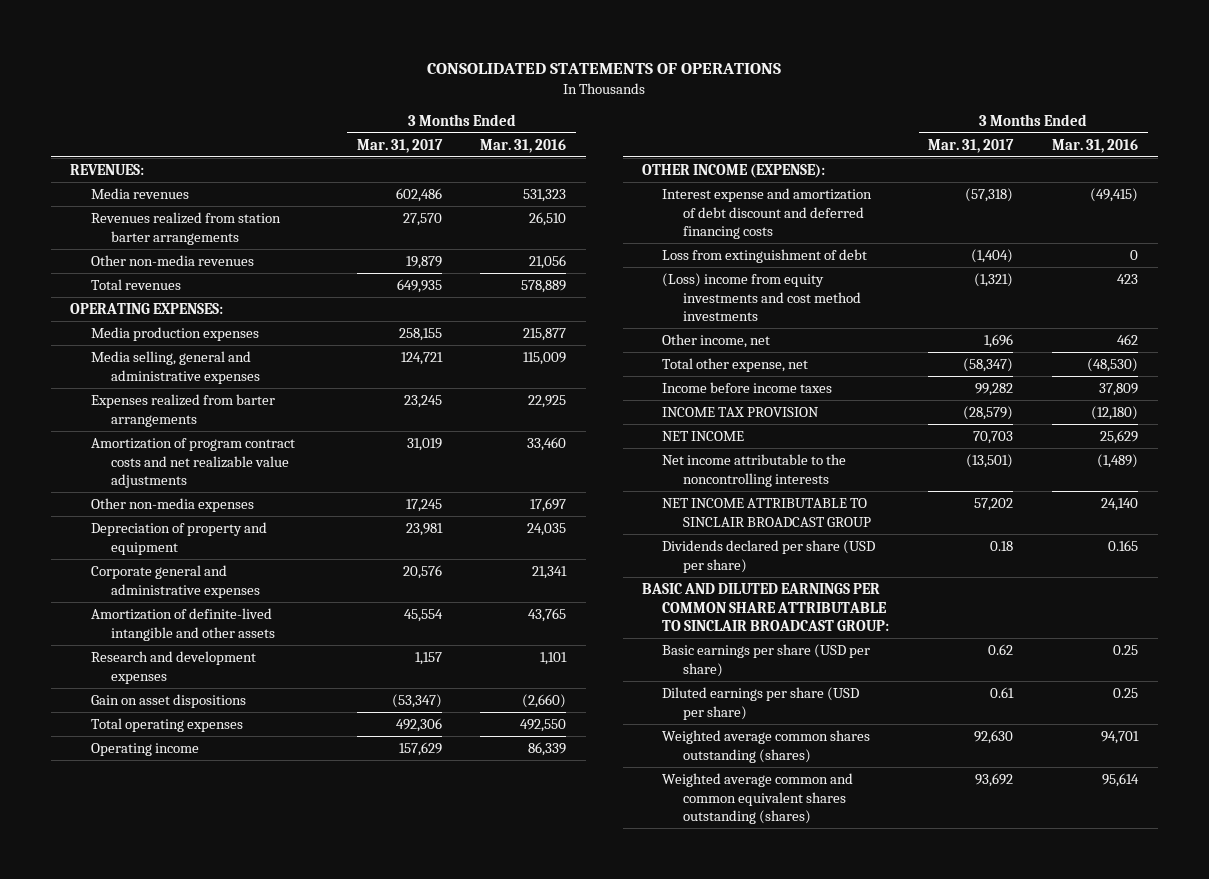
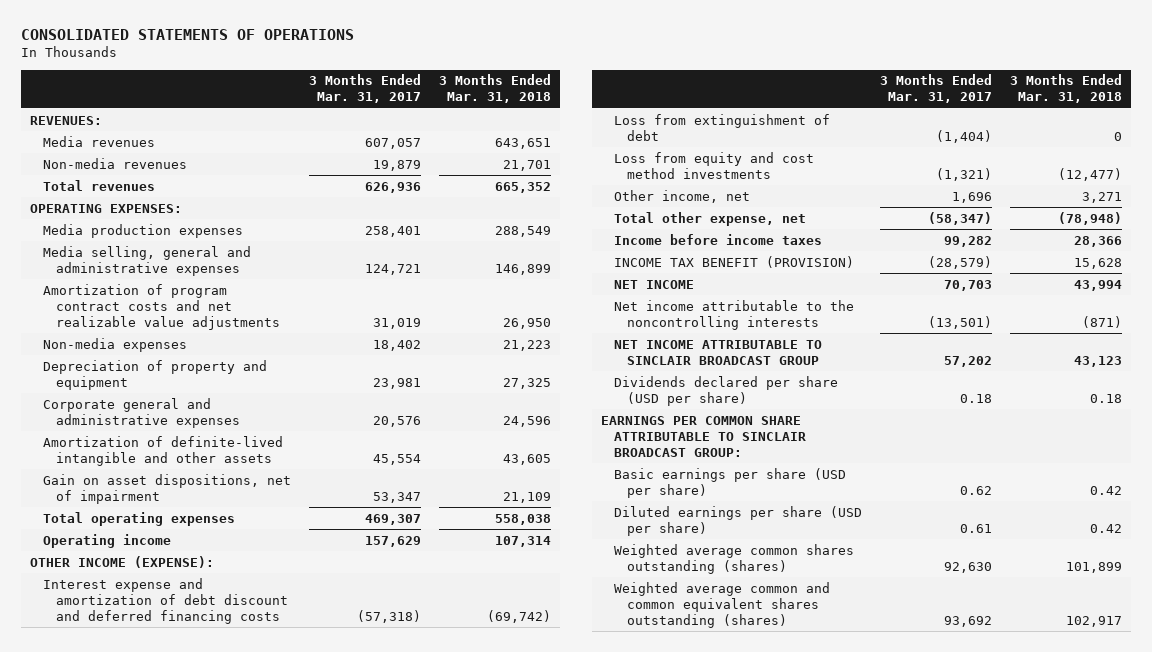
[480,138,567,153] Mar. 31, 2016 -> none
none -> [439,74,552,104] 3 Months Ended Mar. 31, 2018
[90,212,281,245] Revenues realized from station barter arrangements -> none
[395,188,442,203] 602,486 -> [364,137,421,149] 607,057
[90,255,254,267] Other non-media revenues -> [42,157,187,169] Non-media revenues
[396,279,442,294] 649,935 -> [364,181,421,193] 626,936
[398,328,442,342] 258,155 -> [364,225,421,237] 258,401
[90,394,275,427] Expenses realized from barter arrangements -> none
[90,498,254,513] Other non-media expenses -> [42,337,187,352] Non-media expenses
[405,499,442,513] 17,245 -> [372,339,421,351] 18,402
[90,651,256,684] Research and development expenses -> none
[90,694,246,709] Gain on asset dispositions -> [42,473,291,504] Gain on asset dispositions, net of impairment
[391,694,442,709] (53,347) -> [372,491,421,503] 53,347
[395,718,442,733] 492,306 -> [364,513,421,525] 469,307
[662,273,861,322] (Loss) income from equity investments and cost method investments -> [613,151,814,179] Loss from equity and cost method investments
[662,407,820,418] INCOME TAX PROVISION -> [613,255,854,268] INCOME TAX BENEFIT (PROVISION)
[642,583,890,632] BASIC AND DILUTED EARNINGS PER COMMON SHARE ATTRIBUTABLE TO SINCLAIR BROADCAST GROUP: -> [600,415,806,457] EARNINGS PER COMMON SHARE ATTRIBUTABLE TO SINCLAIR BROADCAST GROUP:

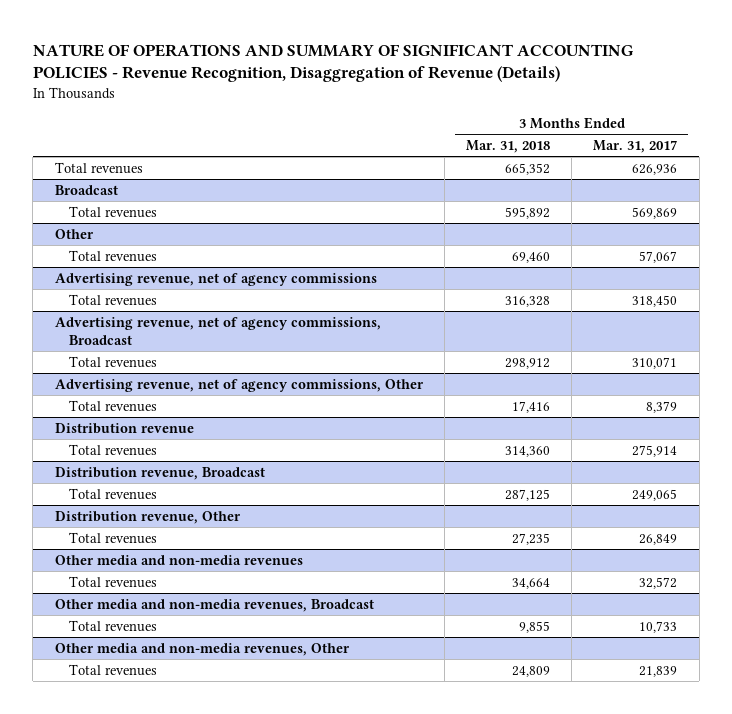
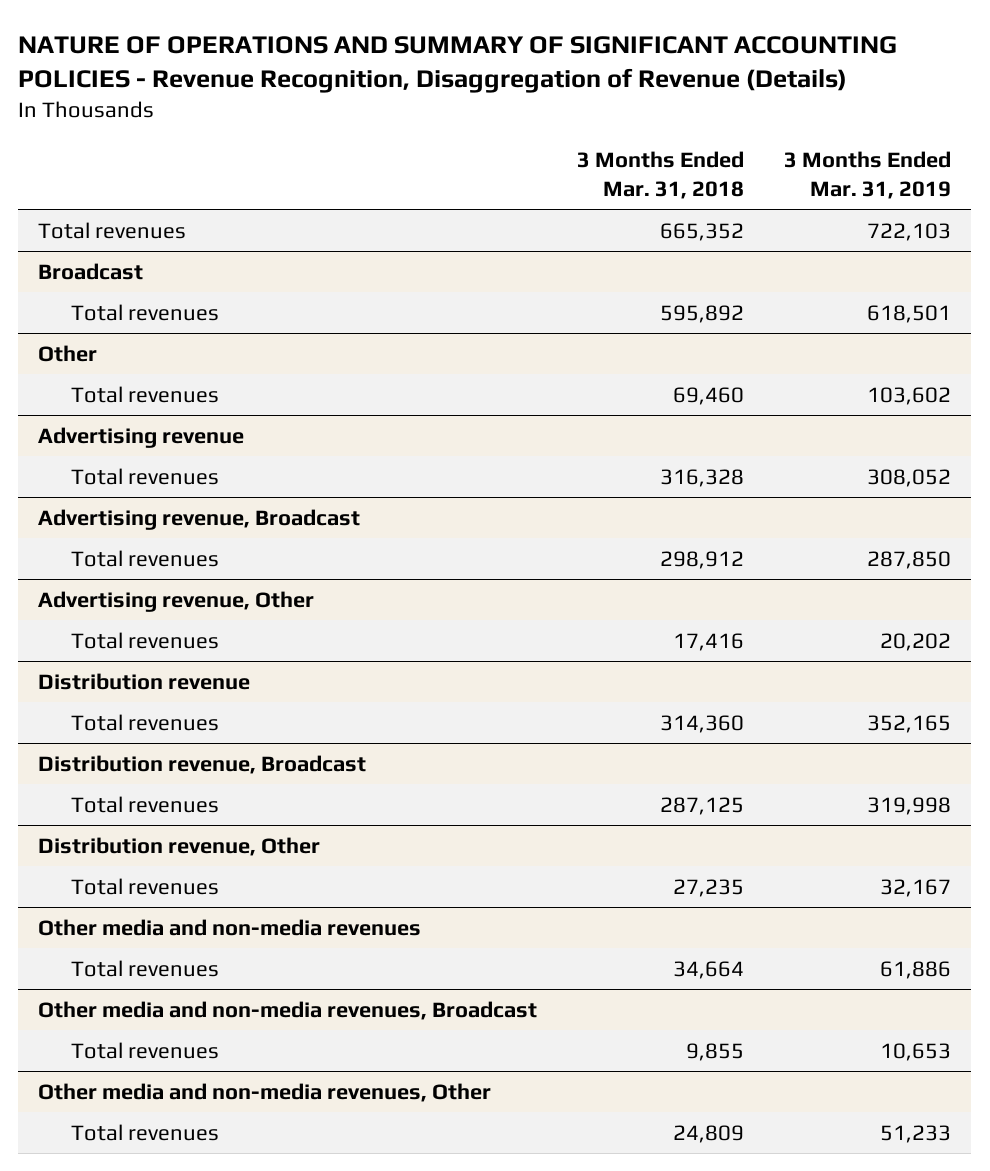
[593,140,678,154] Mar. 31, 2017 -> none
none -> [784,151,952,199] 3 Months Ended Mar. 31, 2019
[54,272,377,286] Advertising revenue, net of agency commissions -> [38,426,245,448] Advertising revenue
[54,316,381,345] Advertising revenue, net of agency commissions, Broadcast -> none
none -> [38,508,361,530] Advertising revenue, Broadcast
[54,378,424,392] Advertising revenue, net of agency commissions, Other -> none
none -> [38,590,315,612] Advertising revenue, Other

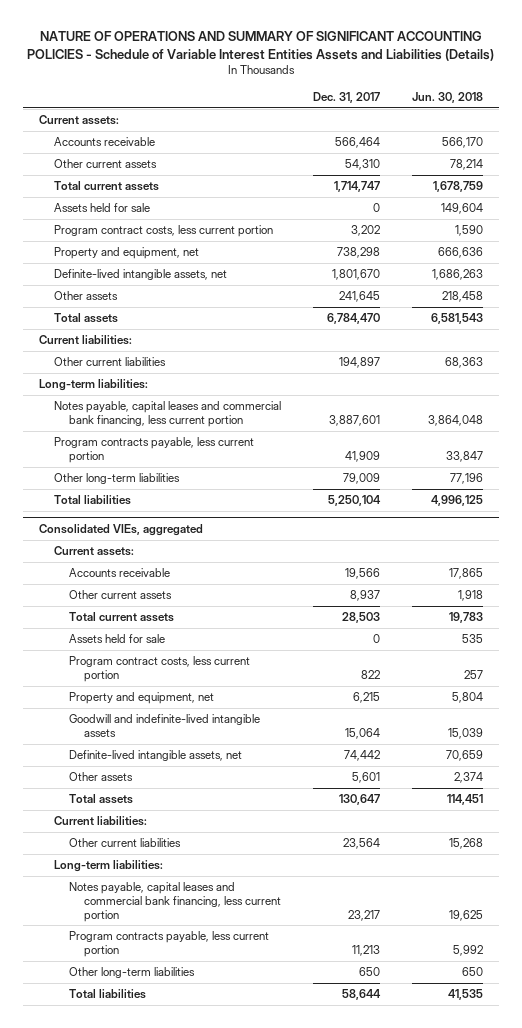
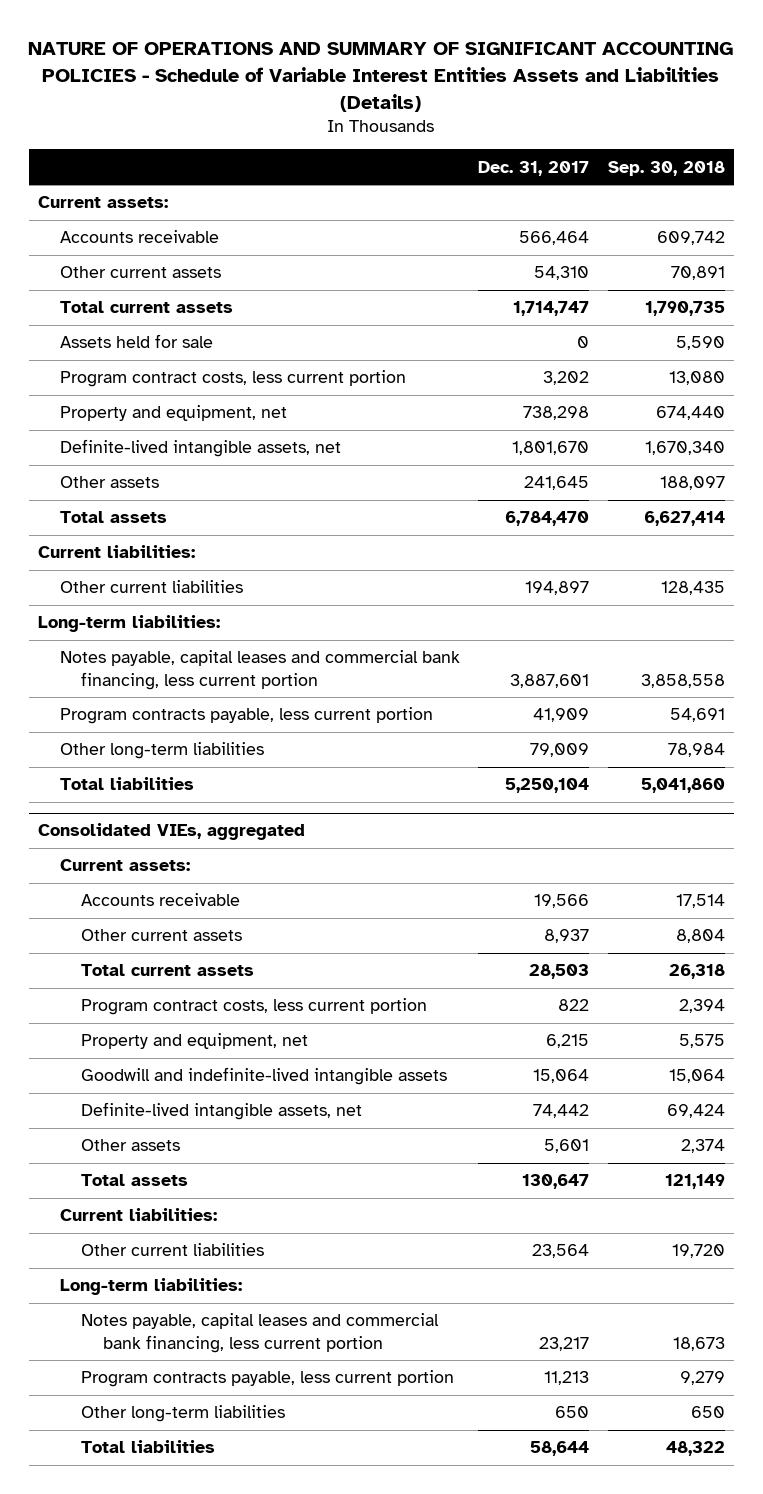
[412,91,484,103] Jun. 30, 2018 -> none
none -> [608,160,726,176] Sep. 30, 2018
[69,634,166,644] Assets held for sale -> none

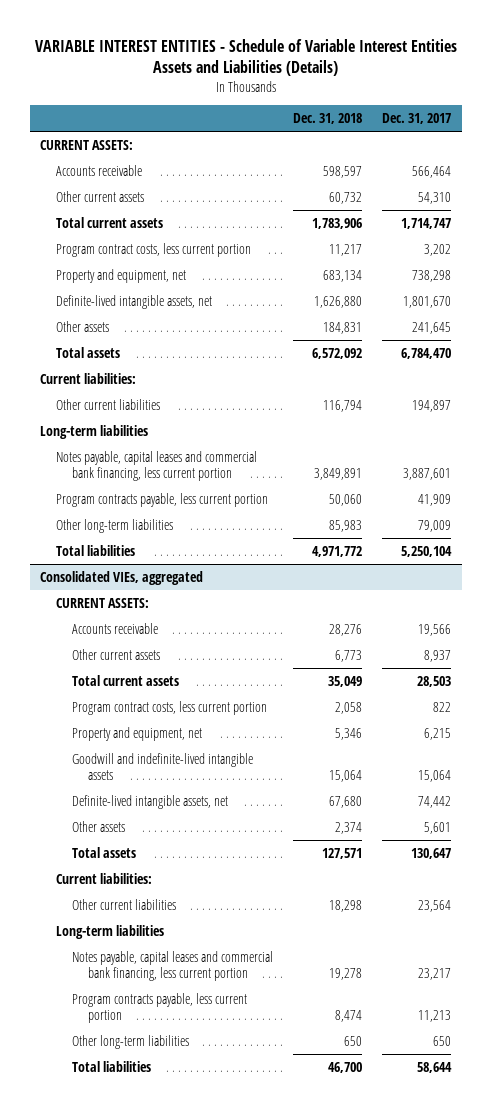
[28,42,734,112] NATURE OF OPERATIONS AND SUMMARY OF SIGNIFICANT ACCOUNTING POLICIES - Schedule of Variable Interest Entities Assets and Liabilities (Details) -> [34,38,457,77] VARIABLE INTEREST ENTITIES - Schedule of Variable Interest Entities Assets and Liabilities (Details)
[608,160,726,176] Sep. 30, 2018 -> none
none -> [293,113,363,125] Dec. 31, 2018
[37,196,168,209] Current assets: -> [40,139,134,150] CURRENT ASSETS:
[59,334,213,349] Assets held for sale -> none
[37,615,220,633] Long-term liabilities: -> [40,424,149,439] Long-term liabilities
[59,859,190,872] Current assets: -> [56,597,150,608] CURRENT ASSETS:
[59,1278,242,1296] Long-term liabilities: -> [56,924,165,939] Long-term liabilities

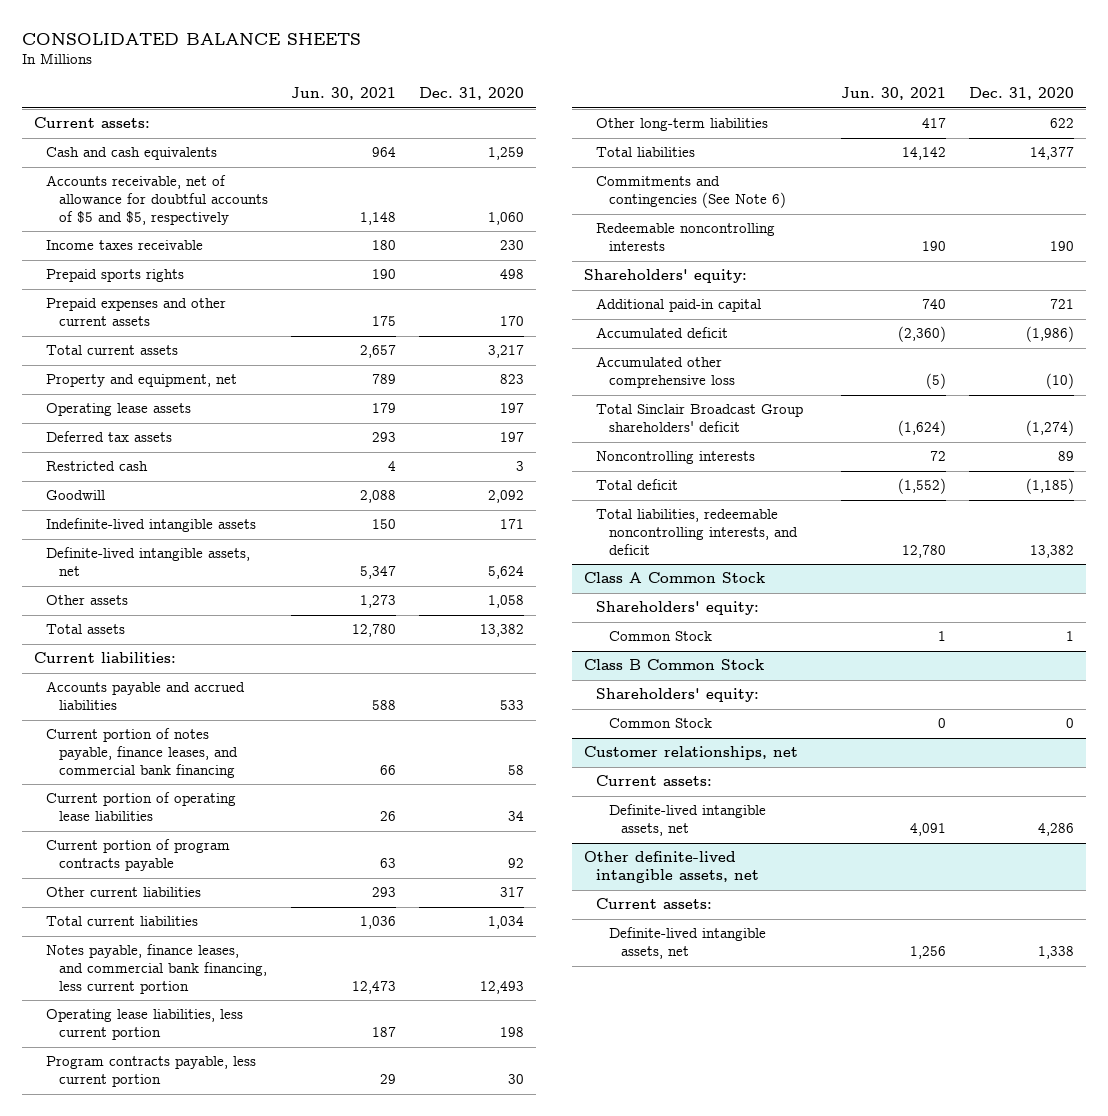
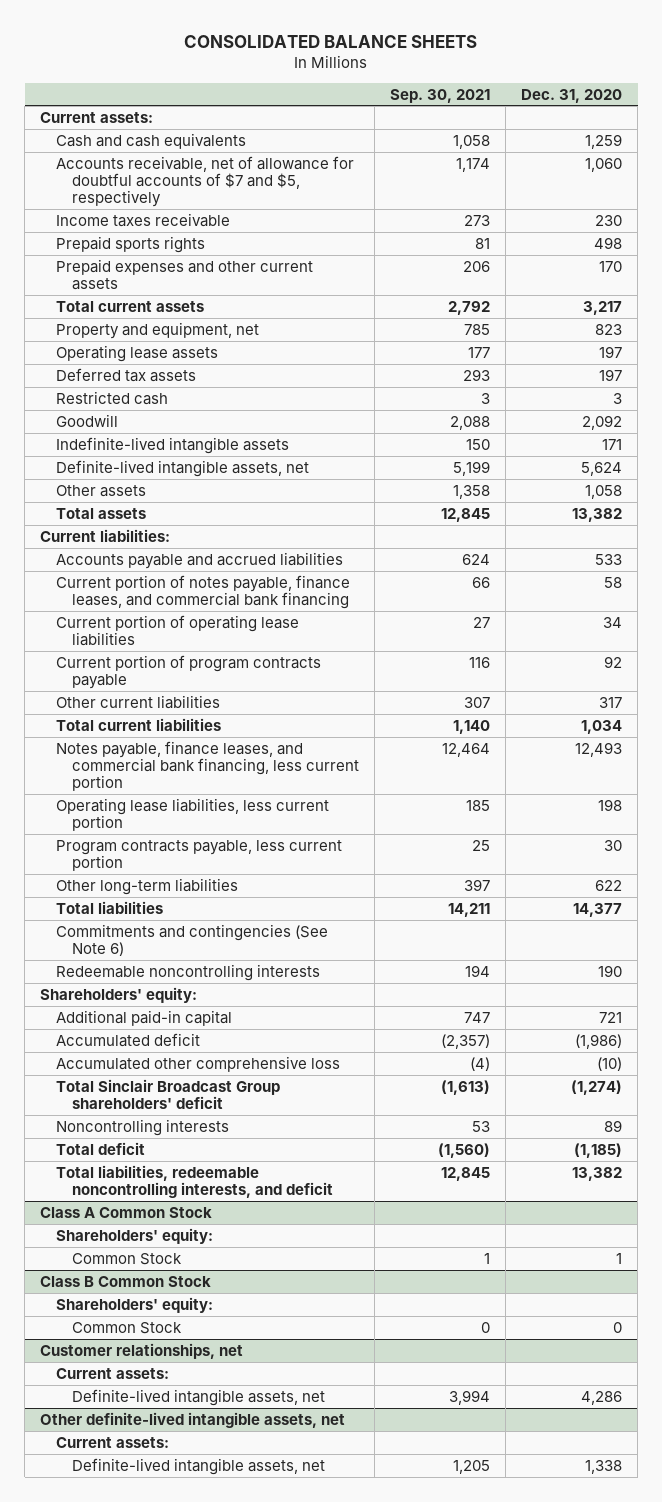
[291,87,397,101] Jun. 30, 2021 -> none
none -> [390,88,491,103] Sep. 30, 2021
[46,175,268,225] Accounts receivable, net of allowance for doubtful accounts of $5 and $5, respectively -> [56,155,355,208] Accounts receivable, net of allowance for doubtful accounts of $7 and $5, respectively

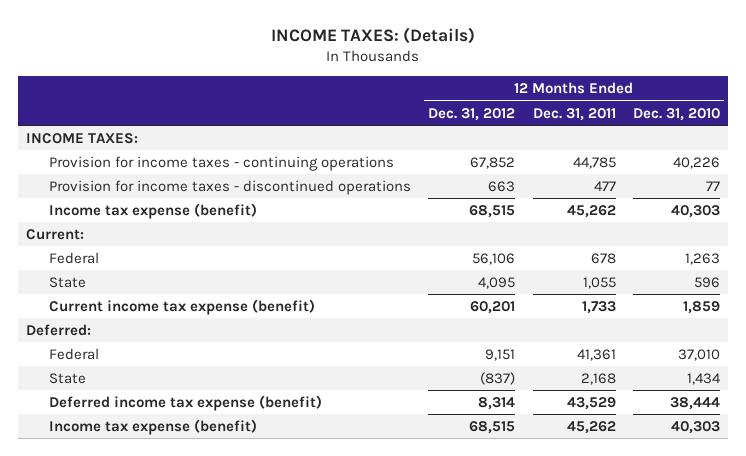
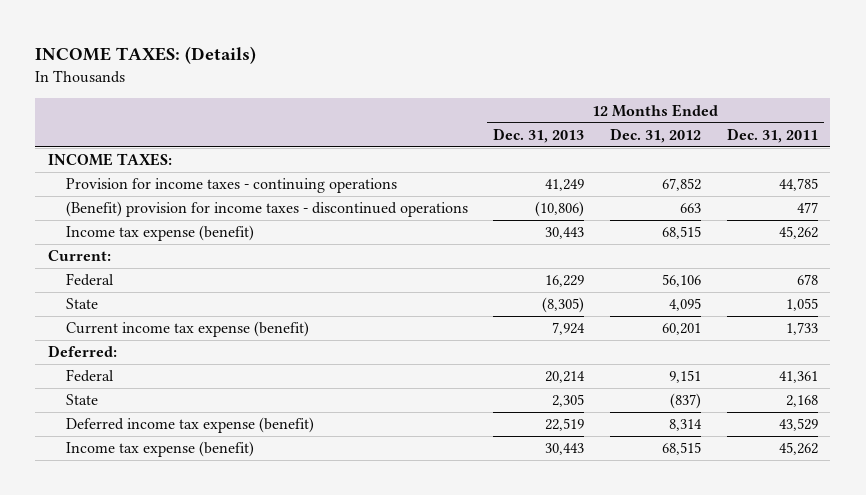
[632,107,720,121] Dec. 31, 2010 -> none
none -> [493,127,585,143] Dec. 31, 2013
[48,179,411,195] Provision for income taxes - discontinued operations -> [65,201,468,218] (Benefit) provision for income taxes - discontinued operations

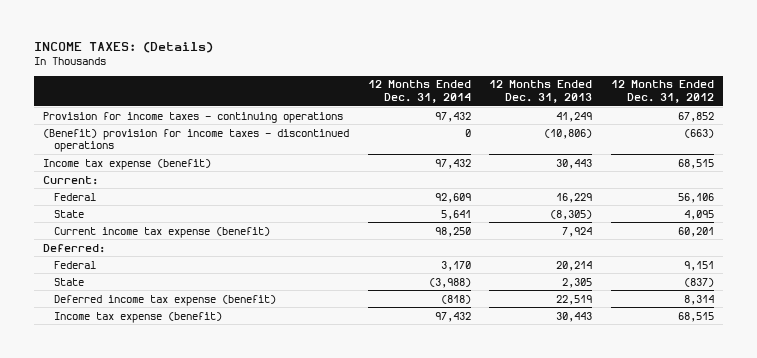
[726,127,818,143] Dec. 31, 2011 -> none
none -> [367,80,471,104] 12 Months Ended Dec. 31, 2014
[47,153,172,167] INCOME TAXES: -> none
[679,203,701,214] 663 -> [683,128,714,138] (663)

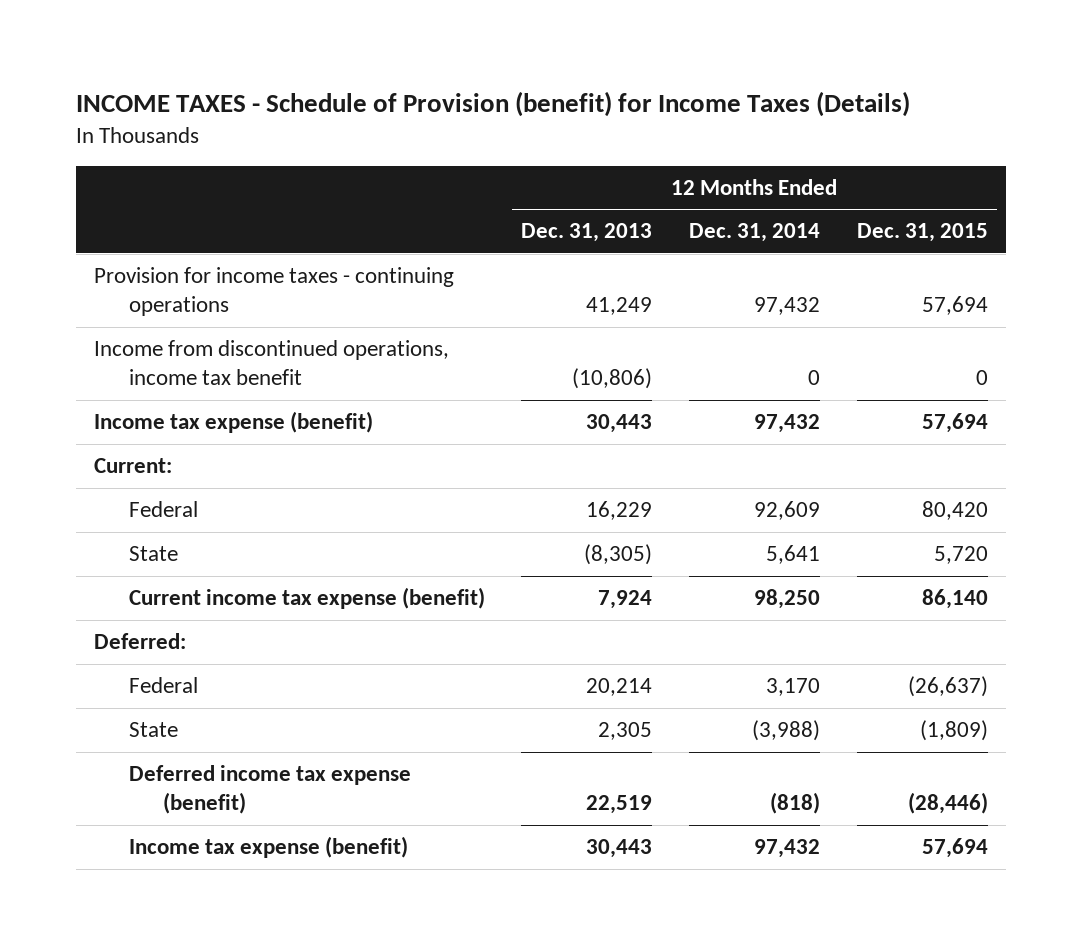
[34,41,214,53] INCOME TAXES: (Details) -> [76,90,911,117] INCOME TAXES - Schedule of Provision (benefit) for Income Taxes (Details)
[610,80,714,104] 12 Months Ended Dec. 31, 2012 -> none
none -> [856,223,988,243] Dec. 31, 2015
[43,128,350,153] (Benefit) provision for income taxes - discontinued operations -> [94,340,450,386] Income from discontinued operations, income tax benefit

